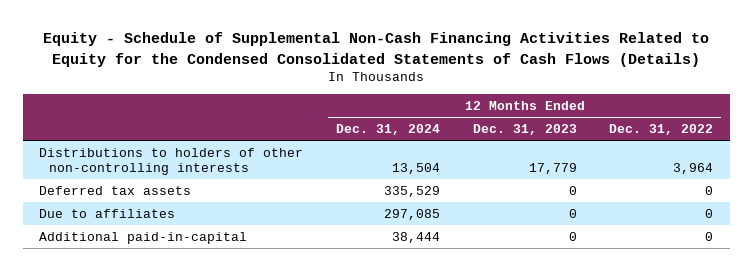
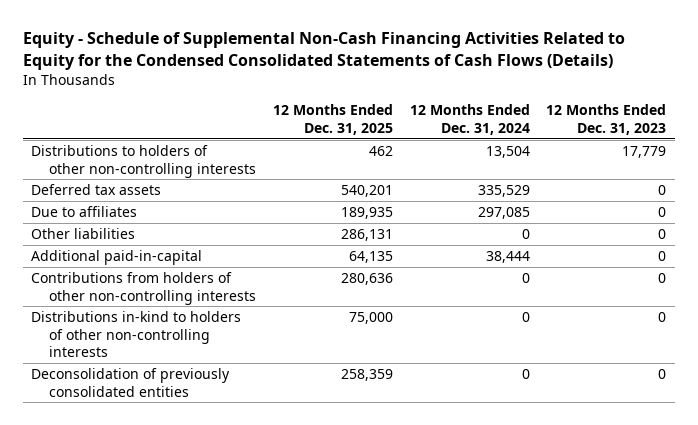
[609,123,714,135] Dec. 31, 2022 -> none
none -> [272,104,393,135] 12 Months Ended Dec. 31, 2025
none -> [31,227,136,239] Other liabilities
none -> [31,271,257,305] Contributions from holders of other non-controlling interests
none -> [31,310,242,358] Distributions in-kind to holders of other non-controlling interests
none -> [31,367,231,397] Deconsolidation of previously consolidated entities

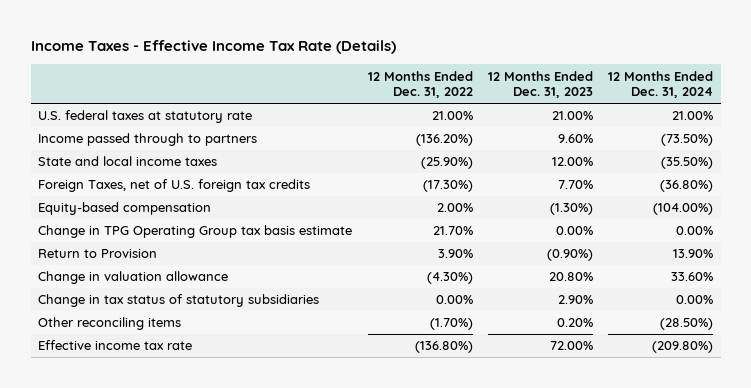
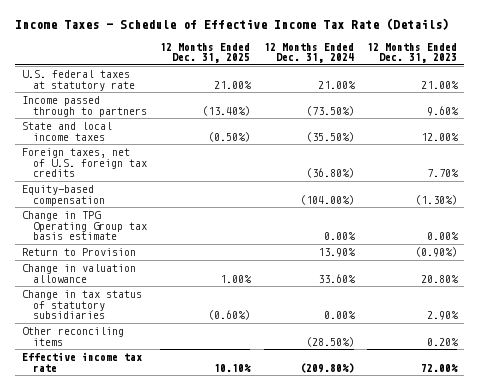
[30,40,396,55] Income Taxes - Effective Income Tax Rate (Details) -> [15,18,450,31] Income Taxes - Schedule of Effective Income Tax Rate (Details)
[367,70,473,99] 12 Months Ended Dec. 31, 2022 -> none
none -> [160,42,251,64] 12 Months Ended Dec. 31, 2025
[38,179,311,193] Foreign Taxes, net of U.S. foreign tax credits -> [21,148,147,178] Foreign taxes, net of U.S. foreign tax credits

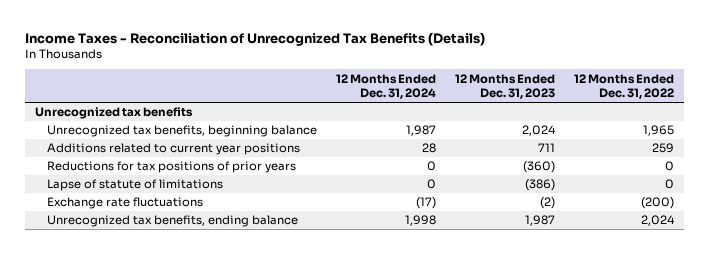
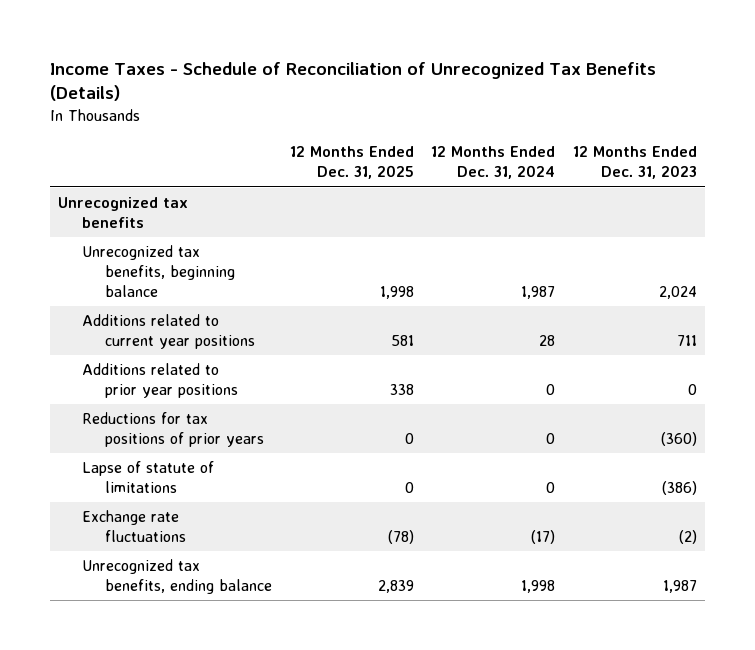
[25,31,486,46] Income Taxes - Reconciliation of Unrecognized Tax Benefits (Details) -> [49,61,656,102] Income Taxes - Schedule of Reconciliation of Unrecognized Tax Benefits (Details)
[574,73,675,100] 12 Months Ended Dec. 31, 2022 -> none
none -> [289,146,414,180] 12 Months Ended Dec. 31, 2025
none -> [81,363,239,398] Additions related to prior year positions

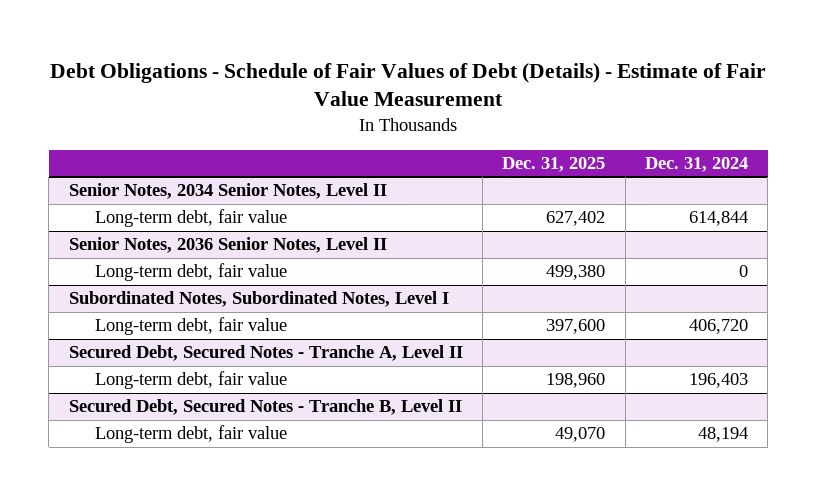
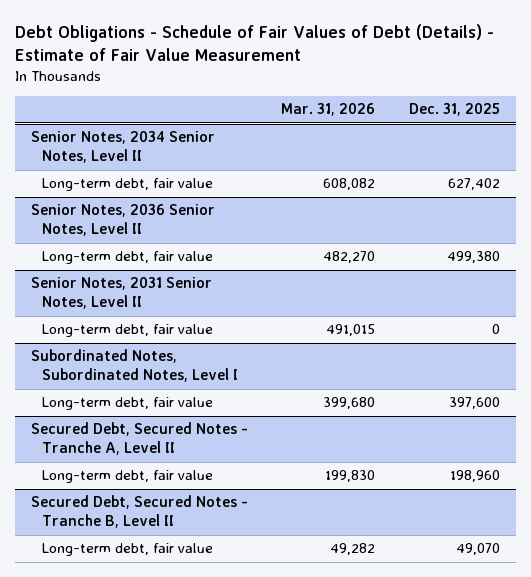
[645,157,749,173] Dec. 31, 2024 -> none
none -> [281,103,376,117] Mar. 31, 2026
none -> [31,277,213,310] Senior Notes, 2031 Senior Notes, Level II
none -> [42,324,214,338] Long-term debt, fair value

